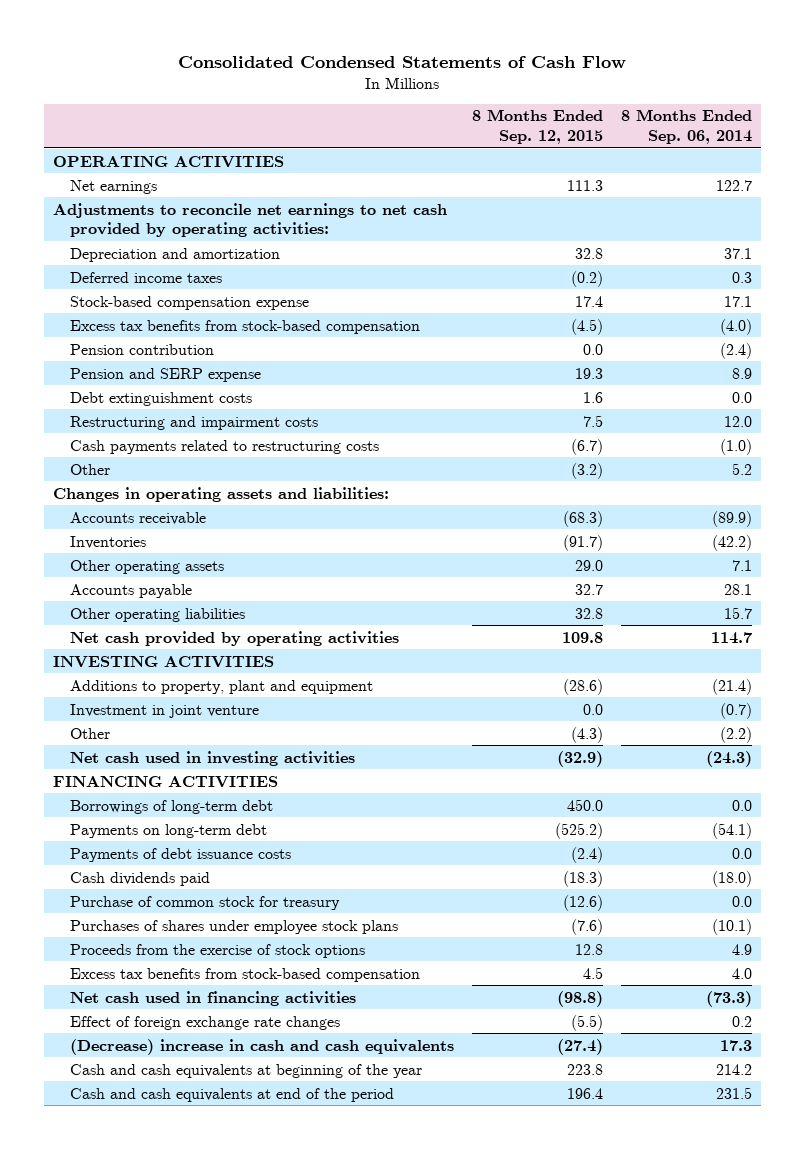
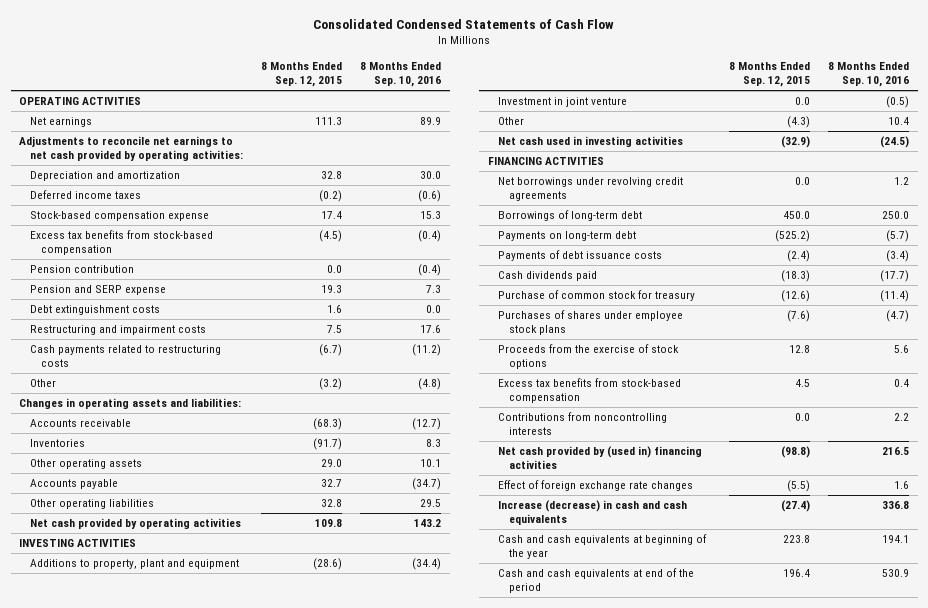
[620,109,752,144] 8 Months Ended Sep. 06, 2014 -> none
none -> [359,62,441,88] 8 Months Ended Sep. 10, 2016
none -> [498,177,684,202] Net borrowings under revolving credit agreements
none -> [498,412,668,436] Contributions from noncontrolling interests
[70,990,357,1006] Net cash used in financing activities -> [498,446,703,470] Net cash provided by (used in) financing activities
[70,1038,455,1055] (Decrease) increase in cash and cash equivalents -> [498,500,688,526] Increase (decrease) in cash and cash equivalents

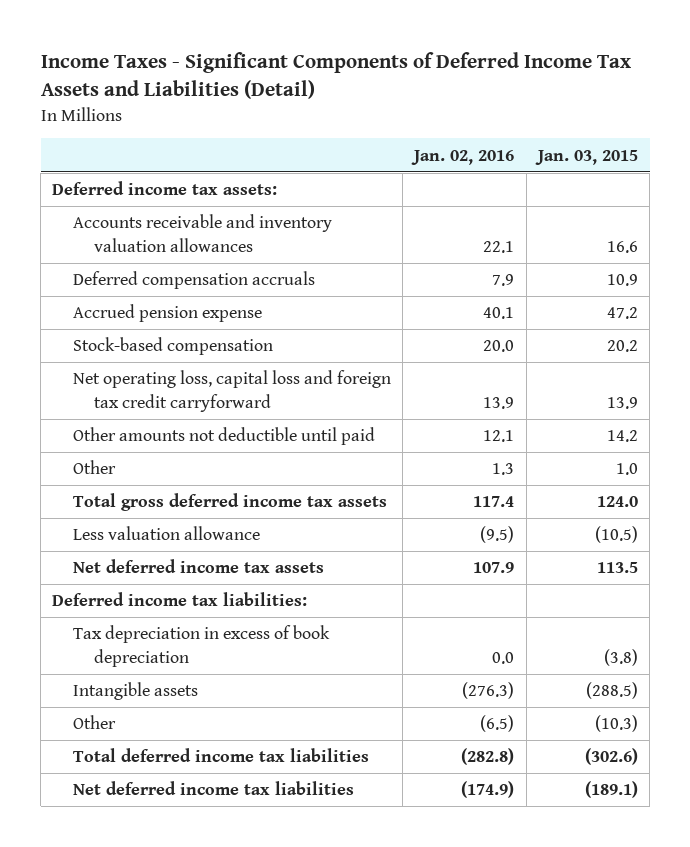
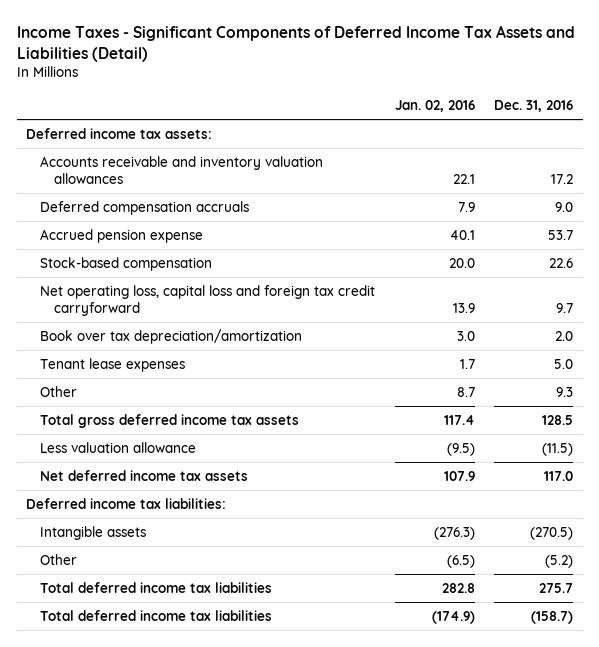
[534,149,638,165] Jan. 03, 2015 -> none
none -> [494,99,574,112] Dec. 31, 2016
[73,427,376,446] Other amounts not deductible until paid -> none
none -> [40,328,303,344] Book over tax depreciation/amortization
none -> [40,357,186,372] Tenant lease expenses
[492,463,515,476] 1.3 -> [456,386,475,397] 8.7
[73,625,331,667] Tax depreciation in excess of book depreciation -> none
[461,748,515,766] (282.8) -> [441,582,475,593] 282.8
[73,781,355,796] Net deferred income tax liabilities -> [40,609,273,621] Total deferred income tax liabilities

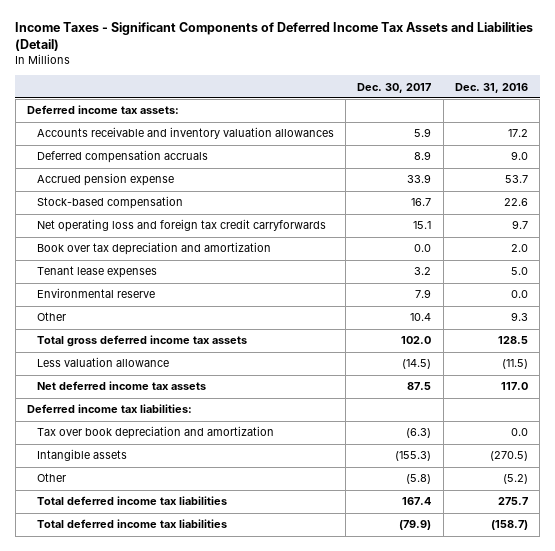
[394,99,475,112] Jan. 02, 2016 -> none
none -> [357,82,432,93] Dec. 30, 2017
[40,284,376,316] Net operating loss, capital loss and foreign tax credit carryforward -> [36,219,326,233] Net operating loss and foreign tax credit carryforwards
[40,328,303,344] Book over tax depreciation/amortization -> [36,242,271,256] Book over tax depreciation and amortization
none -> [36,288,155,299] Environmental reserve
none -> [36,426,274,440] Tax over book depreciation and amortization

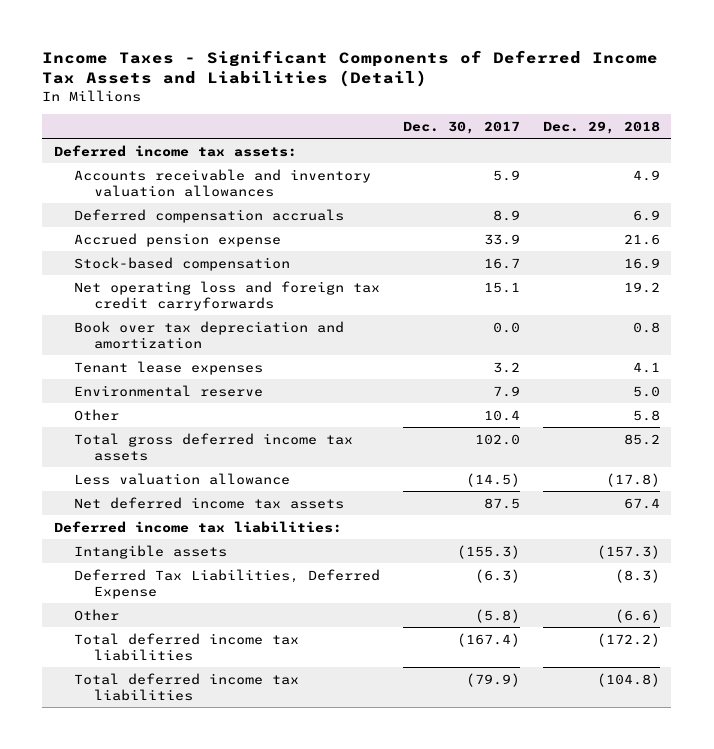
[454,82,528,93] Dec. 31, 2016 -> none
none -> [542,120,660,134] Dec. 29, 2018
[36,426,274,440] Tax over book depreciation and amortization -> none
none -> [74,568,381,599] Deferred Tax Liabilities, Deferred Expense
[402,497,432,506] 167.4 -> [457,632,521,647] (167.4)

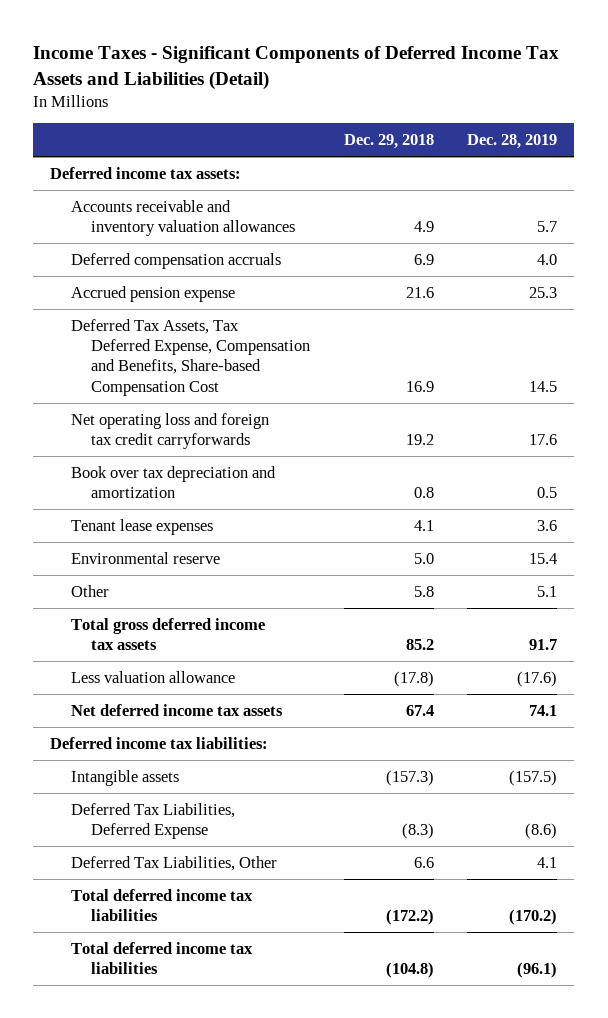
[403,120,521,134] Dec. 30, 2017 -> none
none -> [467,134,558,150] Dec. 28, 2019
[74,256,291,271] Stock-based compensation -> [70,318,311,396] Deferred Tax Assets, Tax Deferred Expense, Compensation and Benefits, Share-based Compensation Cost
[74,608,120,621] Other -> [70,855,277,871] Deferred Tax Liabilities, Other
[614,608,660,623] (6.6) -> [413,856,434,868] 6.6

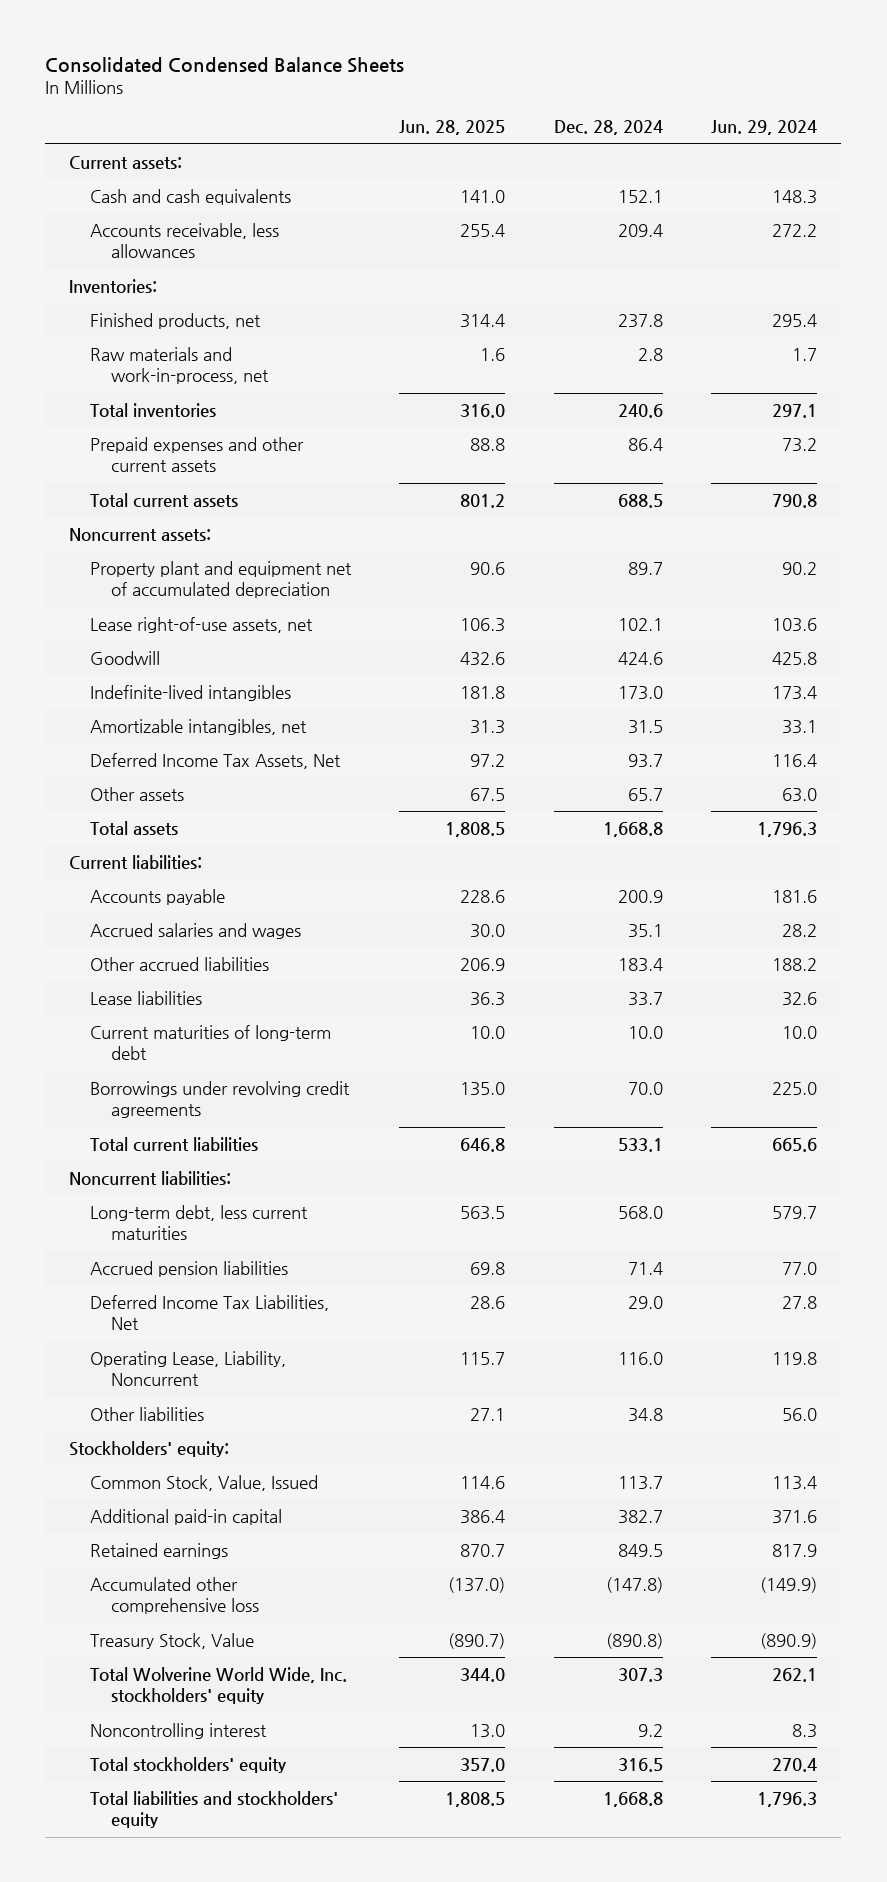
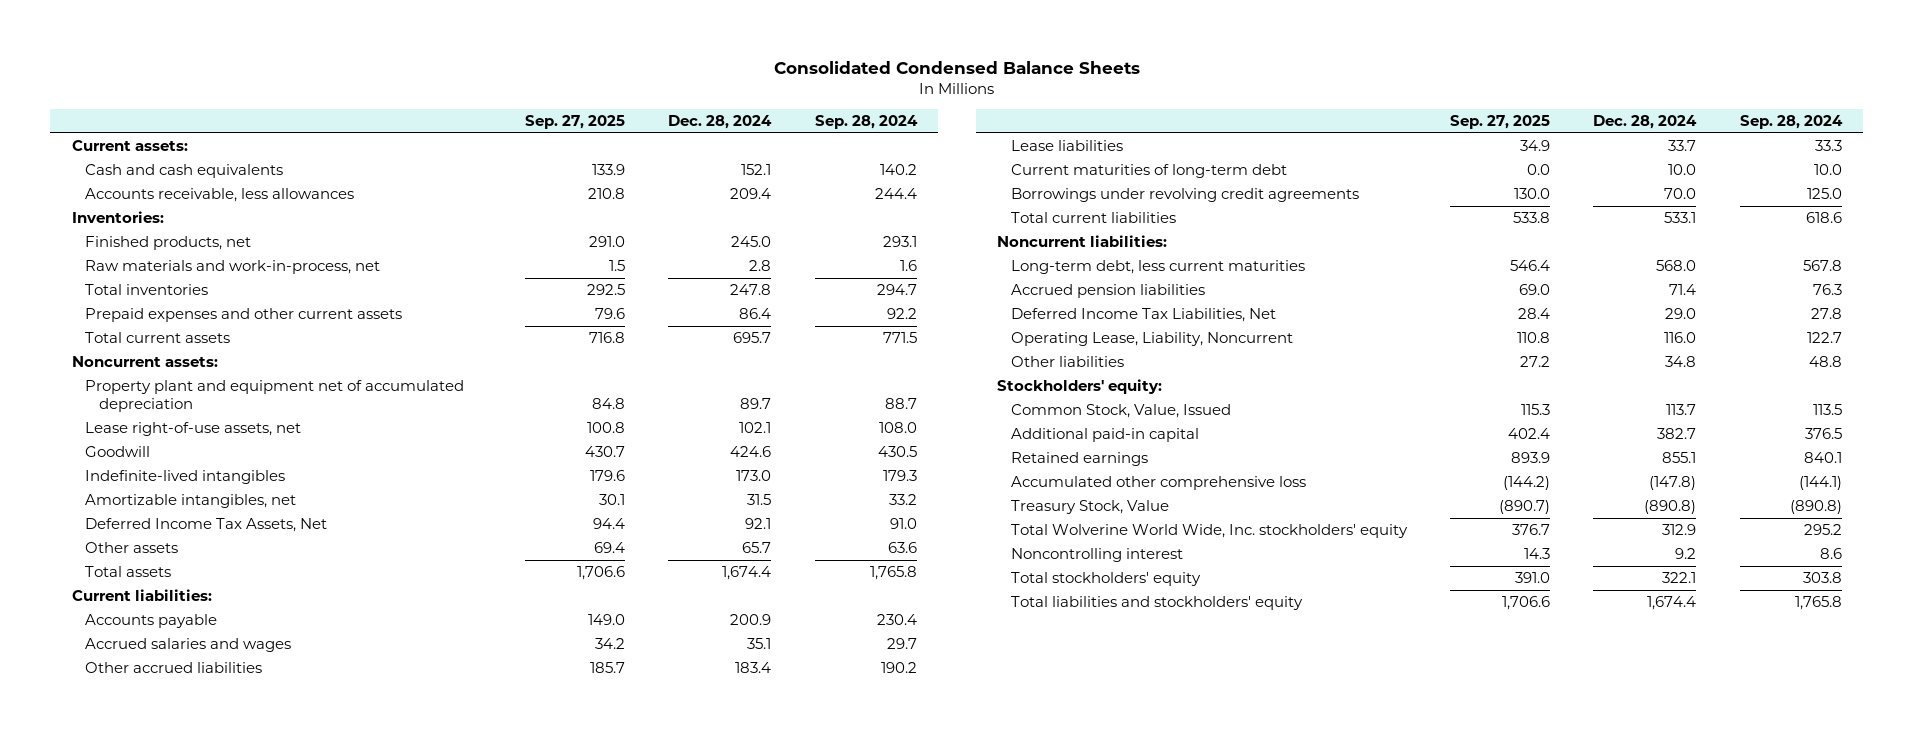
[399,120,506,136] Jun. 28, 2025 -> none
[711,120,818,136] Jun. 29, 2024 -> none
none -> [524,114,625,129] Sep. 27, 2025
none -> [814,114,918,129] Sep. 28, 2024
[617,313,663,328] 237.8 -> [731,236,772,248] 245.0
[617,403,663,418] 240.6 -> [730,284,772,296] 247.8
[617,493,663,508] 688.5 -> [733,332,772,344] 695.7
[627,753,663,768] 93.7 -> [745,518,772,530] 92.1
[602,821,663,837] 1,668.8 -> [722,566,772,581] 1,674.4
[617,1543,663,1557] 849.5 -> [1662,452,1697,464] 855.1
[617,1667,663,1682] 307.3 -> [1662,524,1697,536] 312.9
[617,1757,663,1772] 316.5 -> [1662,572,1697,584] 322.1
[602,1791,663,1807] 1,668.8 -> [1647,596,1697,611] 1,674.4

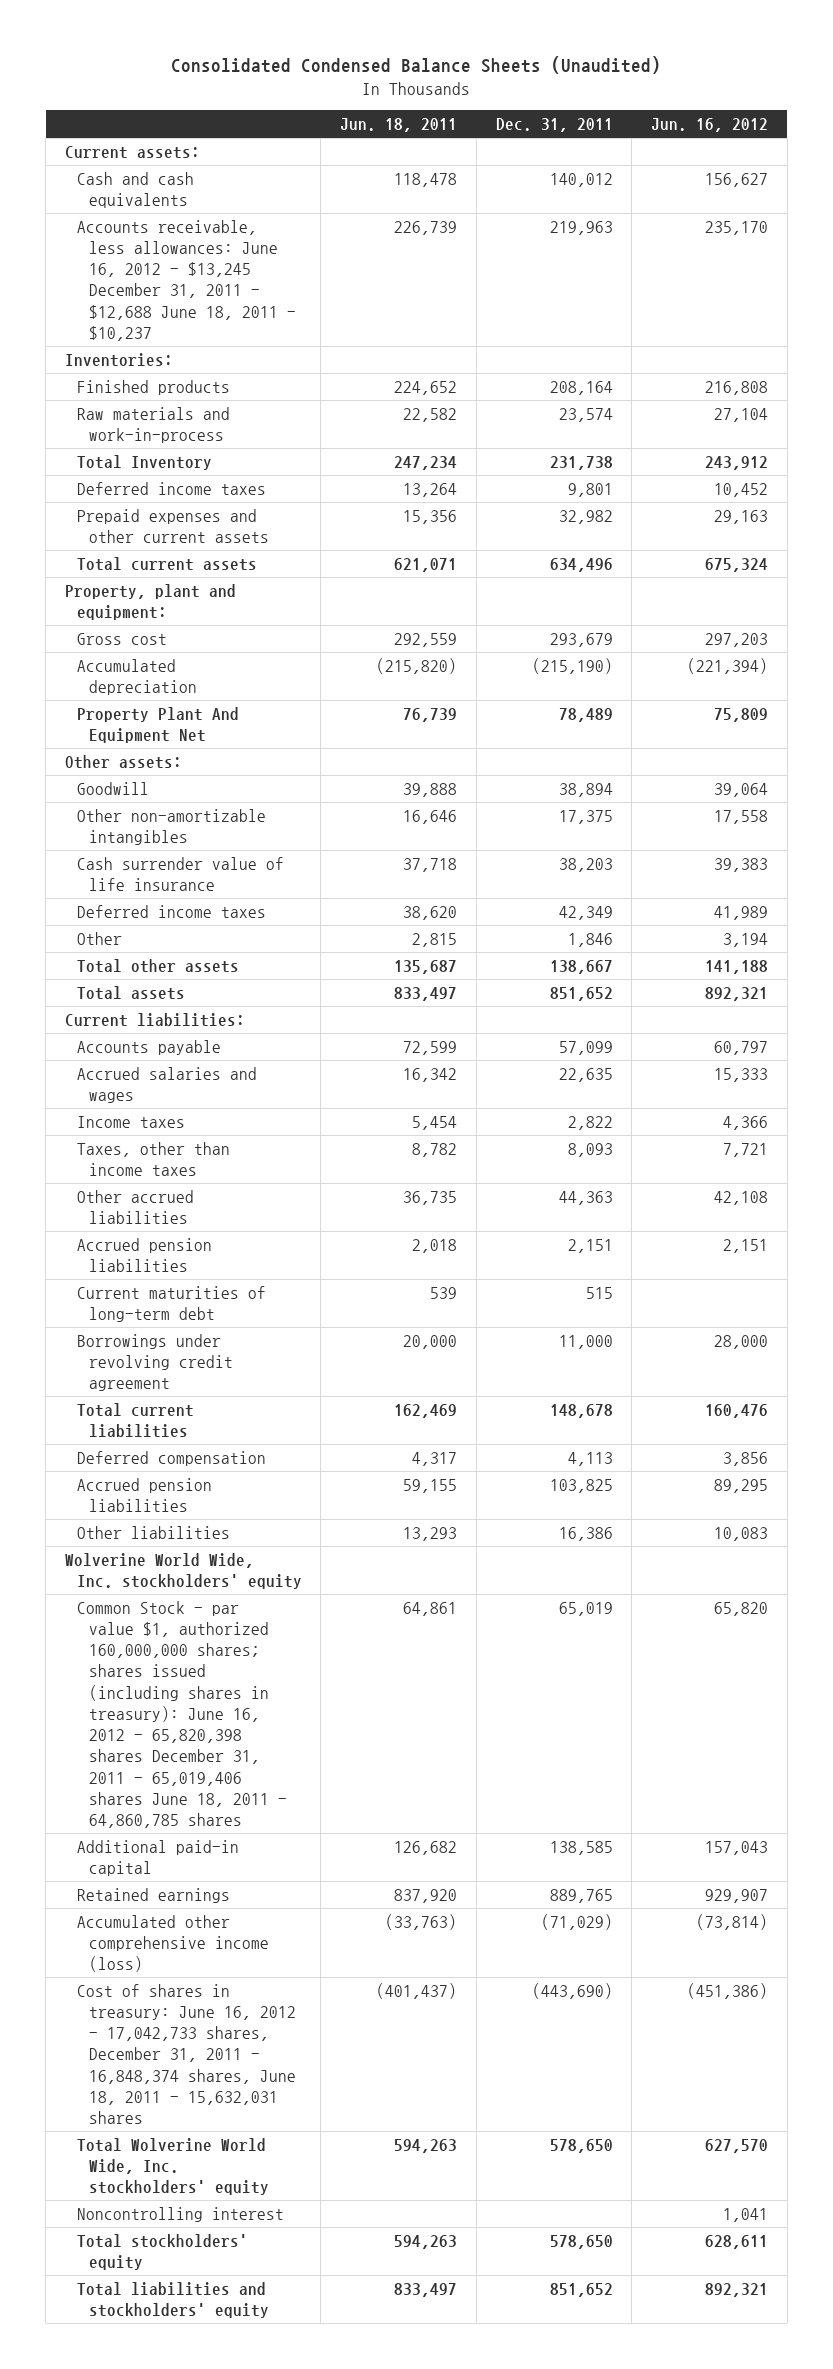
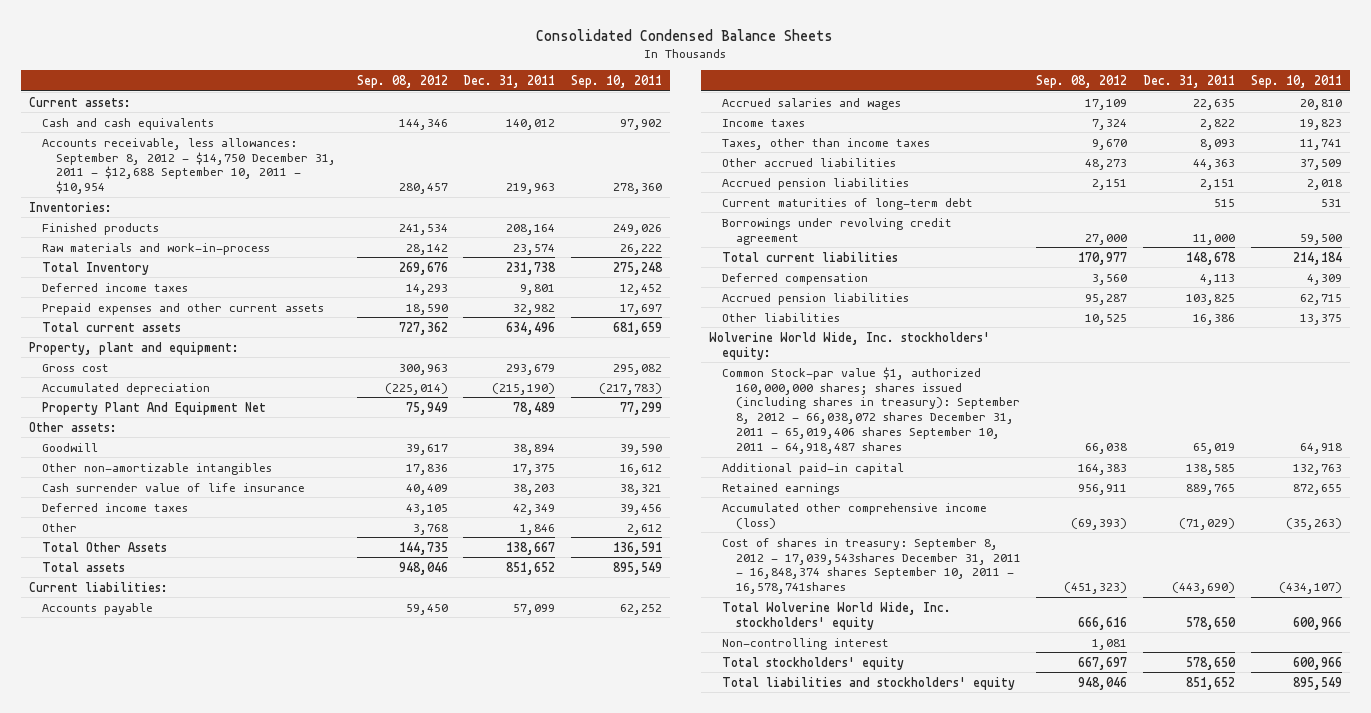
[171,56,662,75] Consolidated Condensed Balance Sheets (Unaudited) -> [536,28,834,41] Consolidated Condensed Balance Sheets
[340,117,458,132] Jun. 18, 2011 -> none
[651,117,769,132] Jun. 16, 2012 -> none
none -> [356,74,448,88] Sep. 08, 2012
none -> [570,74,662,88] Sep. 10, 2011
[76,219,296,341] Accounts receivable, less allowances: June 16, 2012 - $13,245 December 31, 2011 - $12,688 June 18, 2011 - $10,237 -> [42,137,336,195] Accounts receivable, less allowances: September 8, 2012 - $14,750 December 31, 2011 - $12,688 September 10, 2011 - $10,954
[76,958,239,973] Total other assets -> [42,541,168,552] Total Other Assets
[64,1552,302,1589] Wolverine World Wide, Inc. stockholders' equity -> [708,331,990,360] Wolverine World Wide, Inc. stockholders' equity:
[76,1600,287,1829] Common Stock - par value $1, authorized 160,000,000 shares; shares issued (including shares in treasury): June 16, 2012 - 65,820,398 shares December 31, 2011 - 65,019,406 shares June 18, 2011 - 64,860,785 shares -> [722,366,1020,455] Common Stock-par value $1, authorized 160,000,000 shares; shares issued (including shares in treasury): September 8, 2012 - 66,038,072 shares December 31, 2011 - 65,019,406 shares September 10, 2011 - 64,918,487 shares
[76,1983,296,2125] Cost of shares in treasury: June 16, 2012 - 17,042,733 shares, December 31, 2011 - 16,848,374 shares, June 18, 2011 - 15,632,031 shares -> [722,537,1021,595] Cost of shares in treasury: September 8, 2012 - 17,039,543shares December 31, 2011 - 16,848,374 shares September 10, 2011 - 16,578,741shares
[76,2206,284,2222] Noncontrolling interest -> [722,637,890,650] Non-controlling interest

